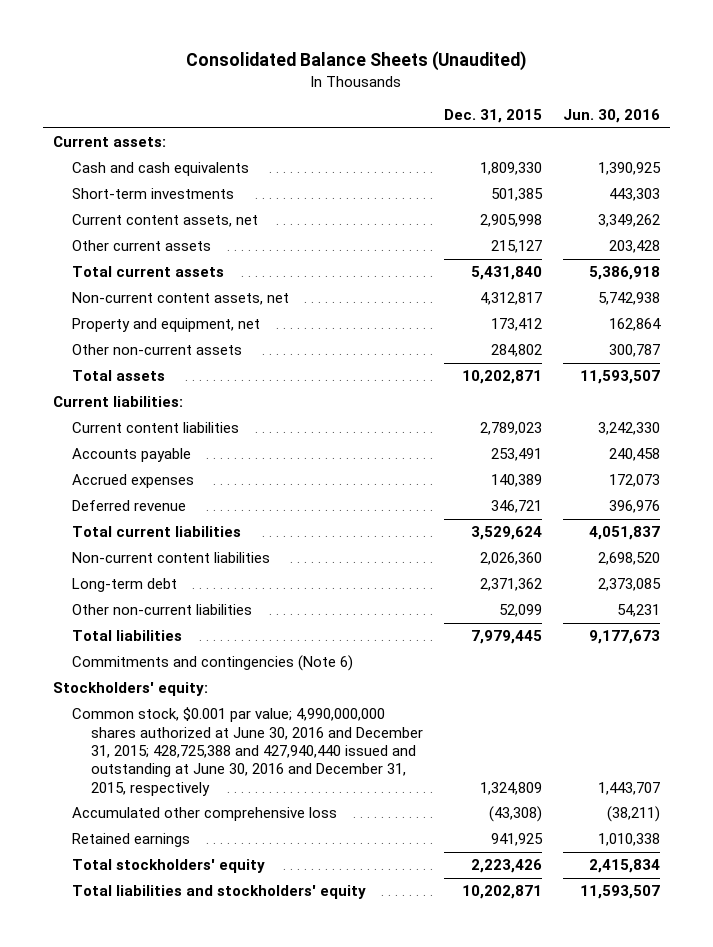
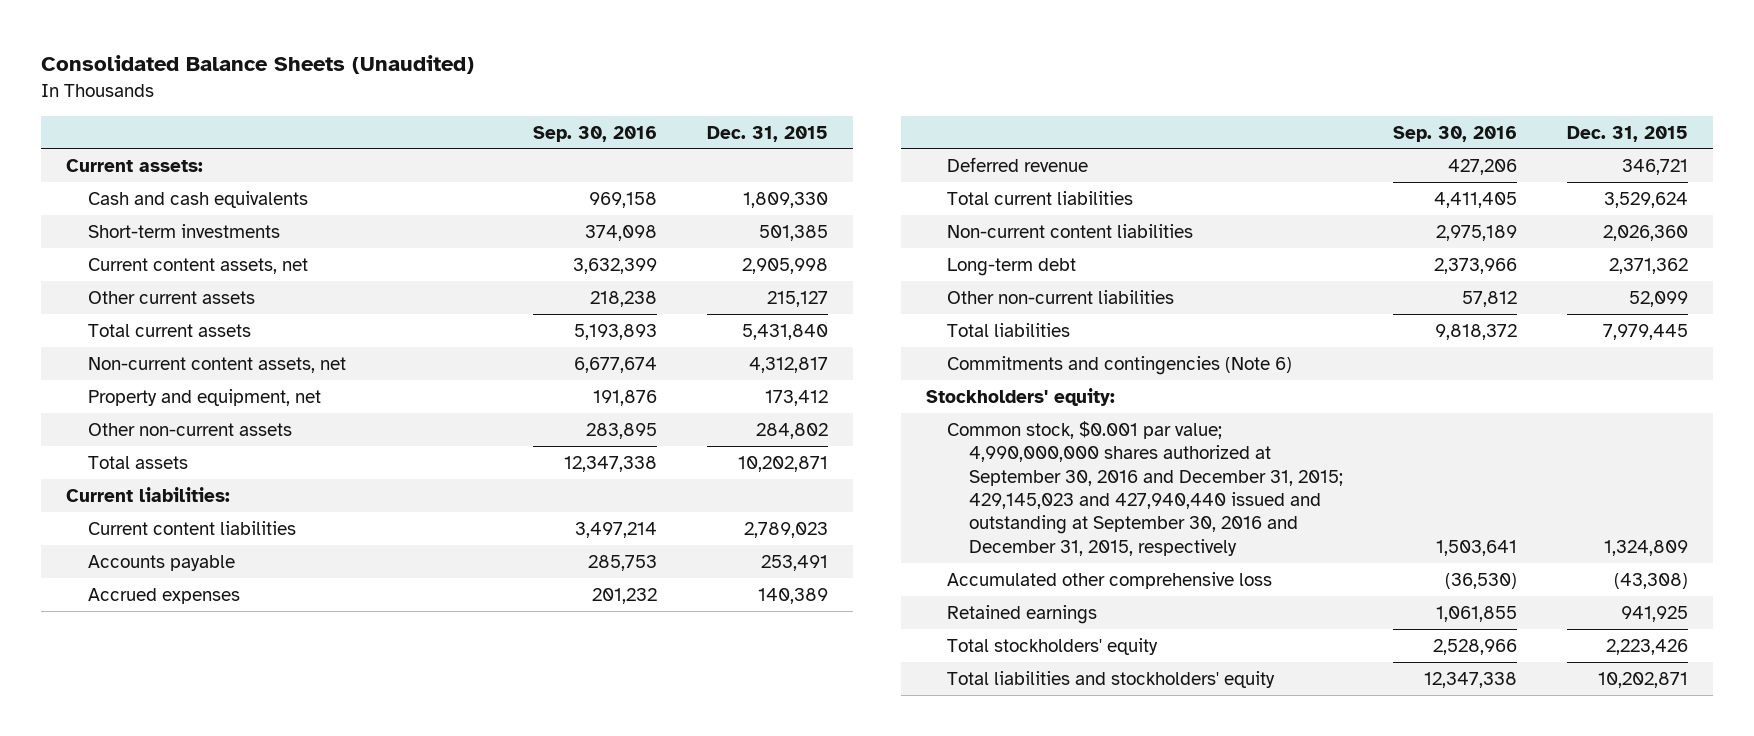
[562,109,660,124] Jun. 30, 2016 -> none
none -> [533,125,658,142] Sep. 30, 2016
[71,707,423,796] Common stock, $0.001 par value; 4,990,000,000 shares authorized at June 30, 2016 and December 31, 2015; 428,725,388 and 427,940,440 issued and outstanding at June 30, 2016 and December 31, 2015, respectively -> [947,420,1344,556] Common stock, $0.001 par value; 4,990,000,000 shares authorized at September 30, 2016 and December 31, 2015; 429,145,023 and 427,940,440 issued and outstanding at September 30, 2016 and December 31, 2015, respectively

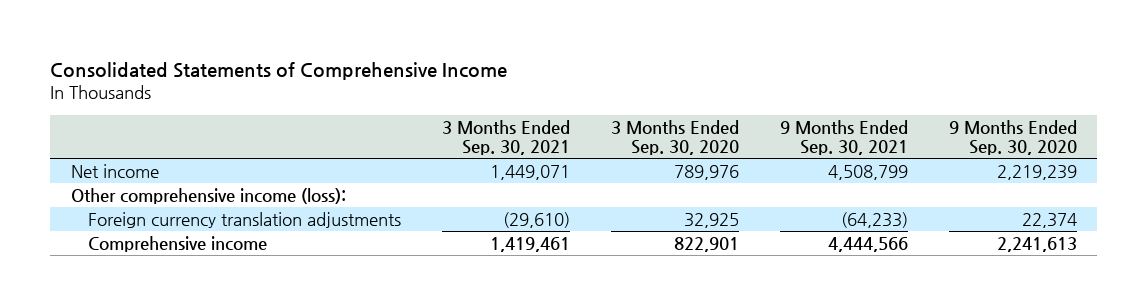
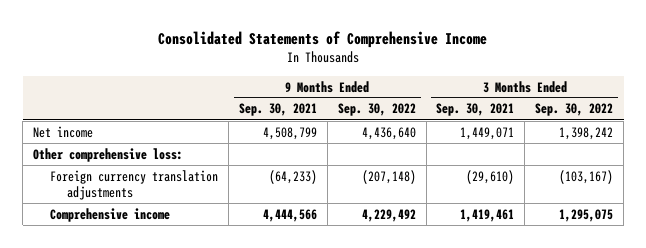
[610,119,739,155] 3 Months Ended Sep. 30, 2020 -> none
[948,119,1077,155] 9 Months Ended Sep. 30, 2020 -> none
none -> [337,103,416,117] Sep. 30, 2022
none -> [535,103,614,117] Sep. 30, 2022
[70,187,346,204] Other comprehensive income (loss): -> [33,147,184,162] Other comprehensive loss:

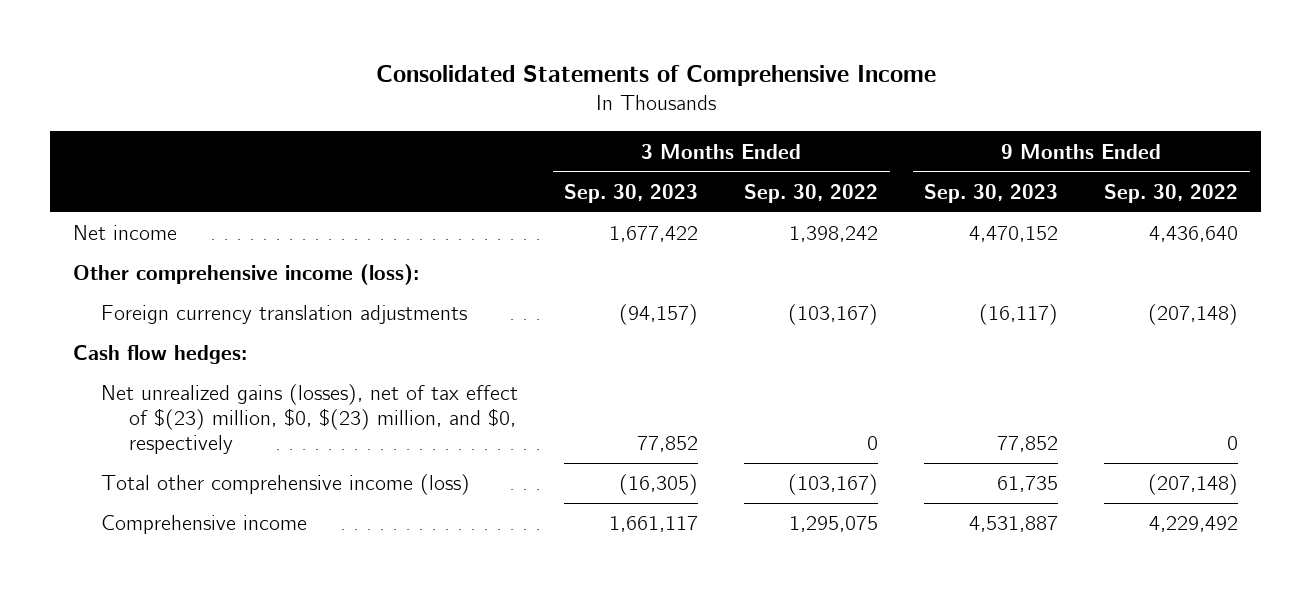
[238,103,317,117] Sep. 30, 2021 -> none
[436,103,515,117] Sep. 30, 2021 -> none
none -> [564,183,699,203] Sep. 30, 2023
none -> [924,183,1059,203] Sep. 30, 2023
[33,147,184,162] Other comprehensive loss: -> [72,264,419,286] Other comprehensive income (loss):
none -> [72,345,247,365] Cash flow hedges:
none -> [101,384,519,455] Net unrealized gains (losses), net of tax effect of $(23) million, $0, $(23) million, and $0, respectively
none -> [101,474,471,496] Total other comprehensive income (loss)

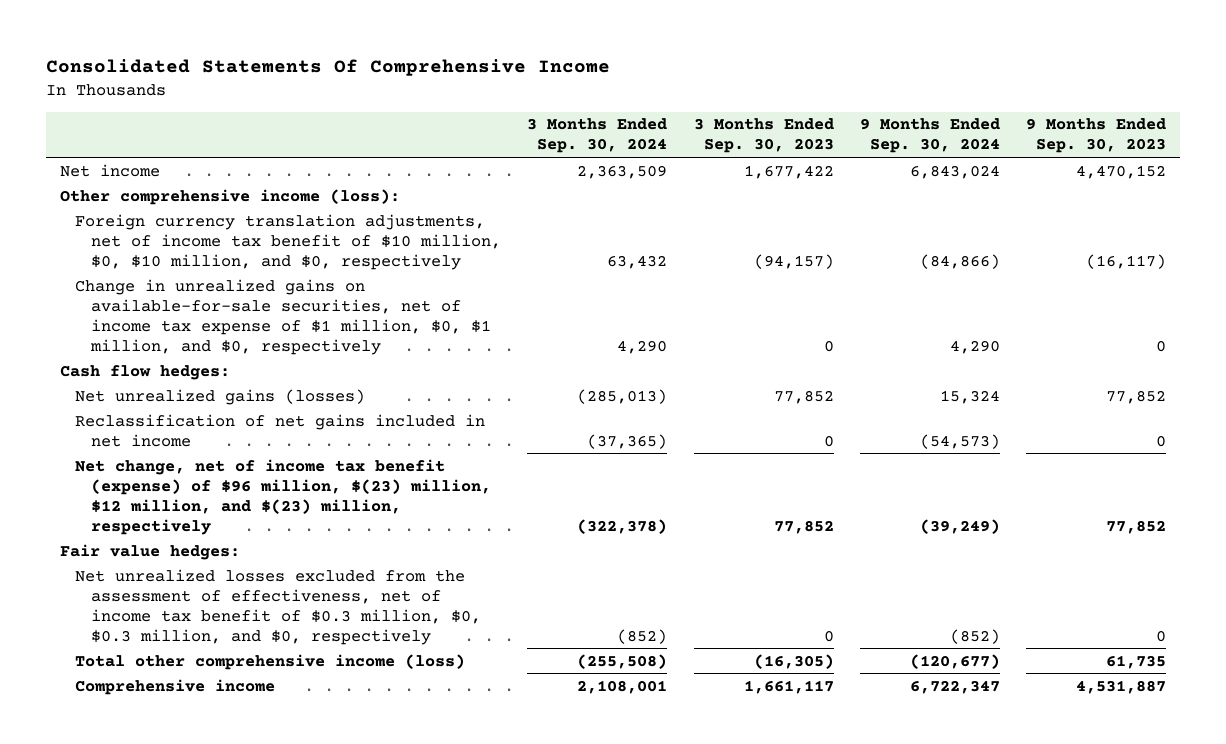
[375,65,936,87] Consolidated Statements of Comprehensive Income -> [46,59,611,77] Consolidated Statements Of Comprehensive Income
[744,183,879,203] Sep. 30, 2022 -> none
[1104,183,1239,203] Sep. 30, 2022 -> none
none -> [527,118,668,154] 3 Months Ended Sep. 30, 2024
none -> [860,118,1001,154] 9 Months Ended Sep. 30, 2024
[101,305,468,325] Foreign currency translation adjustments -> [75,213,502,270] Foreign currency translation adjustments, net of income tax benefit of $10 million, $0, $10 million, and $0, respectively
none -> [75,278,492,355] Change in unrealized gains on available-for-sale securities, net of income tax expense of $1 million, $0, $1 million, and $0, respectively
none -> [75,388,366,405] Net unrealized gains (losses)
none -> [75,413,486,447] Reclassification of net gains included in net income
[101,384,519,455] Net unrealized gains (losses), net of tax effect of $(23) million, $0, $(23) million, and $0, respectively -> [75,458,492,535] Net change, net of income tax benefit (expense) of $96 million, $(23) million, $12 million, and $(23) million, respectively
none -> [59,543,240,560] Fair value hedges:
none -> [75,568,482,645] Net unrealized losses excluded from the assessment of effectiveness, net of income tax benefit of $0.3 million, $0, $0.3 million, and $0, respectively

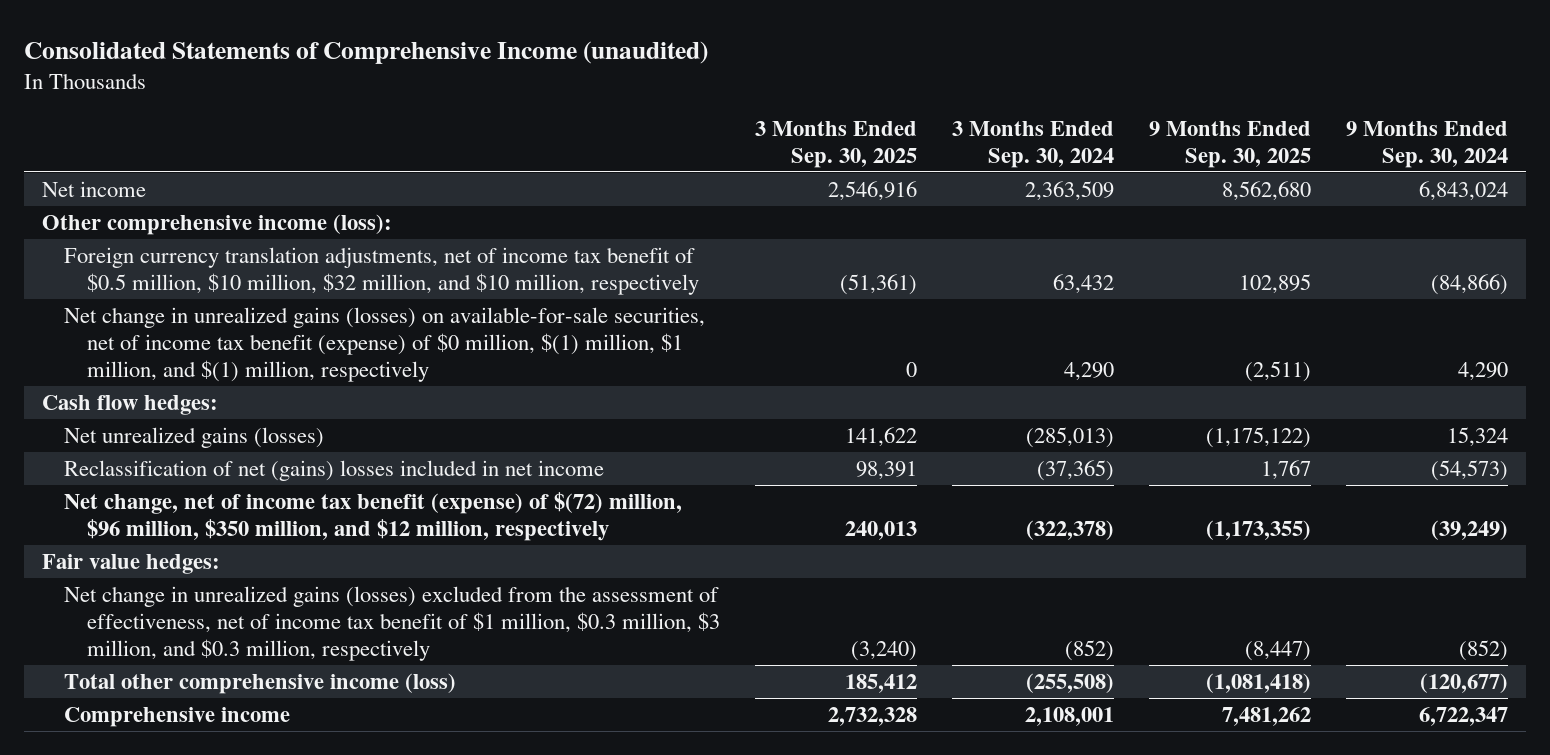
[46,59,611,77] Consolidated Statements Of Comprehensive Income -> [24,41,709,65] Consolidated Statements of Comprehensive Income (unaudited)
[693,118,834,154] 3 Months Ended Sep. 30, 2023 -> none
[1026,118,1167,154] 9 Months Ended Sep. 30, 2023 -> none
none -> [754,120,917,168] 3 Months Ended Sep. 30, 2025
none -> [1148,120,1311,168] 9 Months Ended Sep. 30, 2025
[75,213,502,270] Foreign currency translation adjustments, net of income tax benefit of $10 million, $0, $10 million, and $0, respectively -> [64,246,699,296] Foreign currency translation adjustments, net of income tax benefit of $0.5 million, $10 million, $32 million, and $10 million, respectively
[75,278,492,355] Change in unrealized gains on available-for-sale securities, net of income tax expense of $1 million, $0, $1 million, and $0, respectively -> [64,306,706,383] Net change in unrealized gains (losses) on available-for-sale securities, net of income tax benefit (expense) of $0 million, $(1) million, $1 million, and $(1) million, respectively
[75,413,486,447] Reclassification of net gains included in net income -> [64,459,605,481] Reclassification of net (gains) losses included in net income
[75,458,492,535] Net change, net of income tax benefit (expense) of $96 million, $(23) million, $12 million, and $(23) million, respectively -> [64,491,683,542] Net change, net of income tax benefit (expense) of $(72) million, $96 million, $350 million, and $12 million, respectively
[75,568,482,645] Net unrealized losses excluded from the assessment of effectiveness, net of income tax benefit of $0.3 million, $0, $0.3 million, and $0, respectively -> [64,585,720,662] Net change in unrealized gains (losses) excluded from the assessment of effectiveness, net of income tax benefit of $1 million, $0.3 million, $3 million, and $0.3 million, respectively

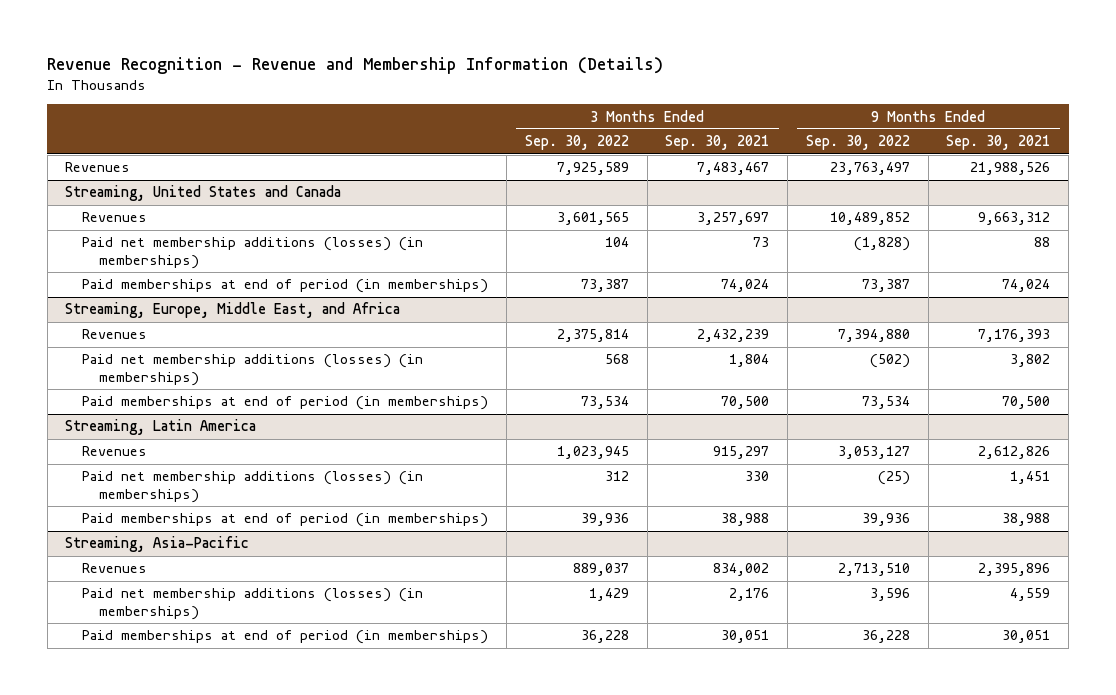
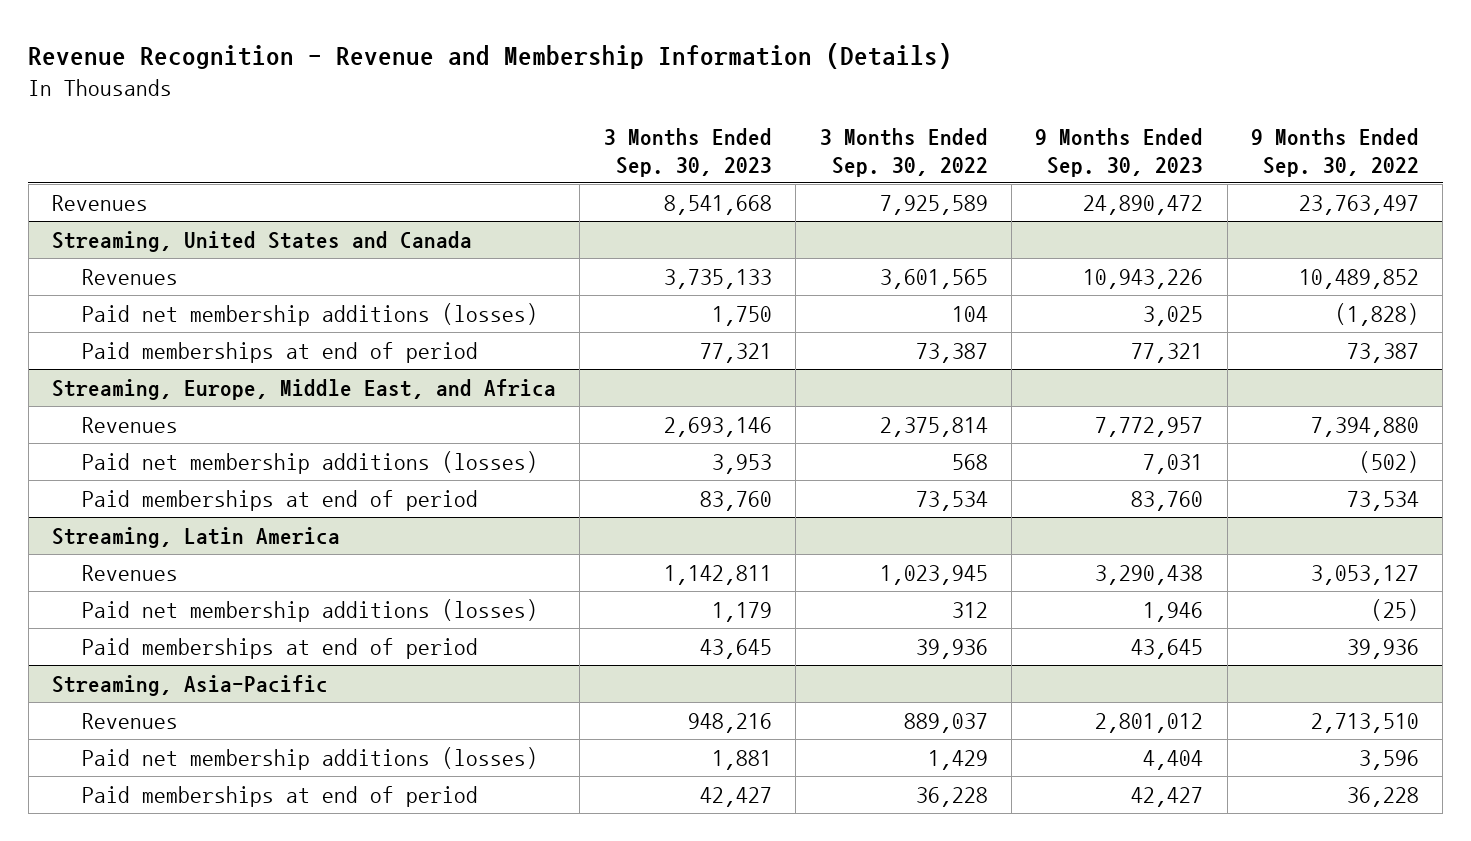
[665,135,770,151] Sep. 30, 2021 -> none
[946,135,1051,151] Sep. 30, 2021 -> none
none -> [603,128,772,177] 3 Months Ended Sep. 30, 2023
none -> [1035,128,1204,177] 9 Months Ended Sep. 30, 2023
[82,237,424,269] Paid net membership additions (losses) (in memberships) -> [81,302,538,326] Paid net membership additions (losses)
[82,279,489,294] Paid memberships at end of period (in memberships) -> [81,341,478,363] Paid memberships at end of period
[82,354,424,386] Paid net membership additions (losses) (in memberships) -> [81,450,538,474] Paid net membership additions (losses)
[82,396,489,411] Paid memberships at end of period (in memberships) -> [81,489,478,511] Paid memberships at end of period
[82,471,424,503] Paid net membership additions (losses) (in memberships) -> [81,598,538,622] Paid net membership additions (losses)
[82,513,489,528] Paid memberships at end of period (in memberships) -> [81,637,478,659] Paid memberships at end of period
[82,588,424,620] Paid net membership additions (losses) (in memberships) -> [81,746,538,770] Paid net membership additions (losses)
[82,630,489,645] Paid memberships at end of period (in memberships) -> [81,785,478,807] Paid memberships at end of period

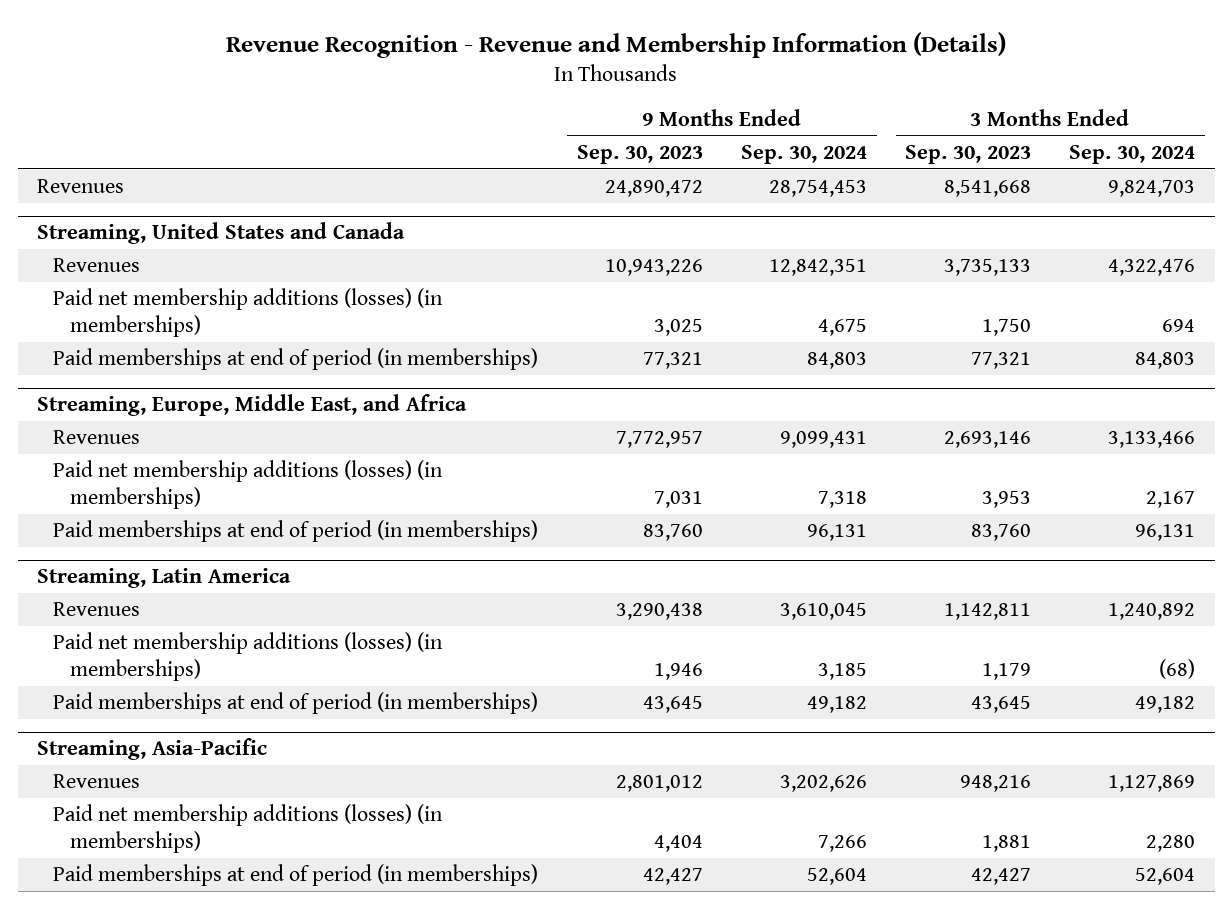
[819,128,988,177] 3 Months Ended Sep. 30, 2022 -> none
[1251,128,1420,177] 9 Months Ended Sep. 30, 2022 -> none
none -> [740,144,867,164] Sep. 30, 2024
none -> [1069,144,1196,164] Sep. 30, 2024
[81,302,538,326] Paid net membership additions (losses) -> [53,288,444,337] Paid net membership additions (losses) (in memberships)
[81,341,478,363] Paid memberships at end of period -> [53,348,539,371] Paid memberships at end of period (in memberships)
[81,450,538,474] Paid net membership additions (losses) -> [53,460,444,509] Paid net membership additions (losses) (in memberships)
[81,489,478,511] Paid memberships at end of period -> [53,520,539,543] Paid memberships at end of period (in memberships)
[81,598,538,622] Paid net membership additions (losses) -> [53,632,444,681] Paid net membership additions (losses) (in memberships)
[81,637,478,659] Paid memberships at end of period -> [53,692,539,715] Paid memberships at end of period (in memberships)
[81,746,538,770] Paid net membership additions (losses) -> [53,804,444,853] Paid net membership additions (losses) (in memberships)
[81,785,478,807] Paid memberships at end of period -> [53,864,539,887] Paid memberships at end of period (in memberships)

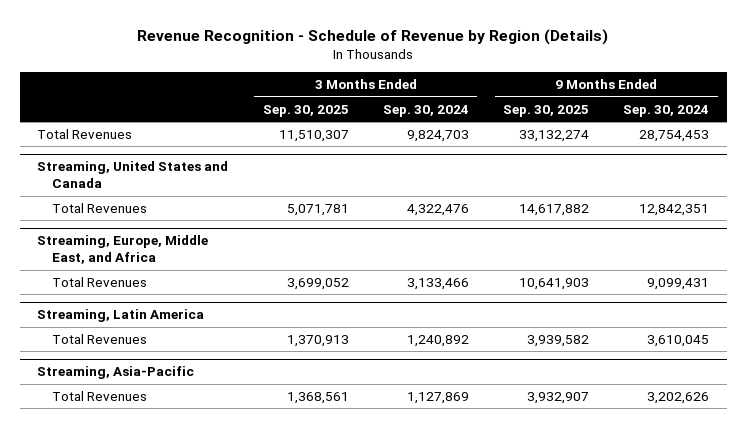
[226,31,1007,58] Revenue Recognition - Revenue and Membership Information (Details) -> [137,28,609,45] Revenue Recognition - Schedule of Revenue by Region (Details)
[576,144,703,164] Sep. 30, 2023 -> none
[905,144,1032,164] Sep. 30, 2023 -> none
none -> [262,104,349,117] Sep. 30, 2025
none -> [503,104,590,117] Sep. 30, 2025
[36,179,124,194] Revenues -> [37,128,133,139] Total Revenues
[53,288,444,337] Paid net membership additions (losses) (in memberships) -> none
[53,348,539,371] Paid memberships at end of period (in memberships) -> none
[53,258,141,273] Revenues -> [52,202,148,213] Total Revenues
[53,460,444,509] Paid net membership additions (losses) (in memberships) -> none
[53,520,539,543] Paid memberships at end of period (in memberships) -> none
[53,430,141,445] Revenues -> [52,276,148,287] Total Revenues
[53,632,444,681] Paid net membership additions (losses) (in memberships) -> none
[53,692,539,715] Paid memberships at end of period (in memberships) -> none
[53,602,141,617] Revenues -> [52,333,148,344] Total Revenues
[53,804,444,853] Paid net membership additions (losses) (in memberships) -> none
[53,864,539,887] Paid memberships at end of period (in memberships) -> none
[53,774,141,789] Revenues -> [52,390,148,401] Total Revenues

